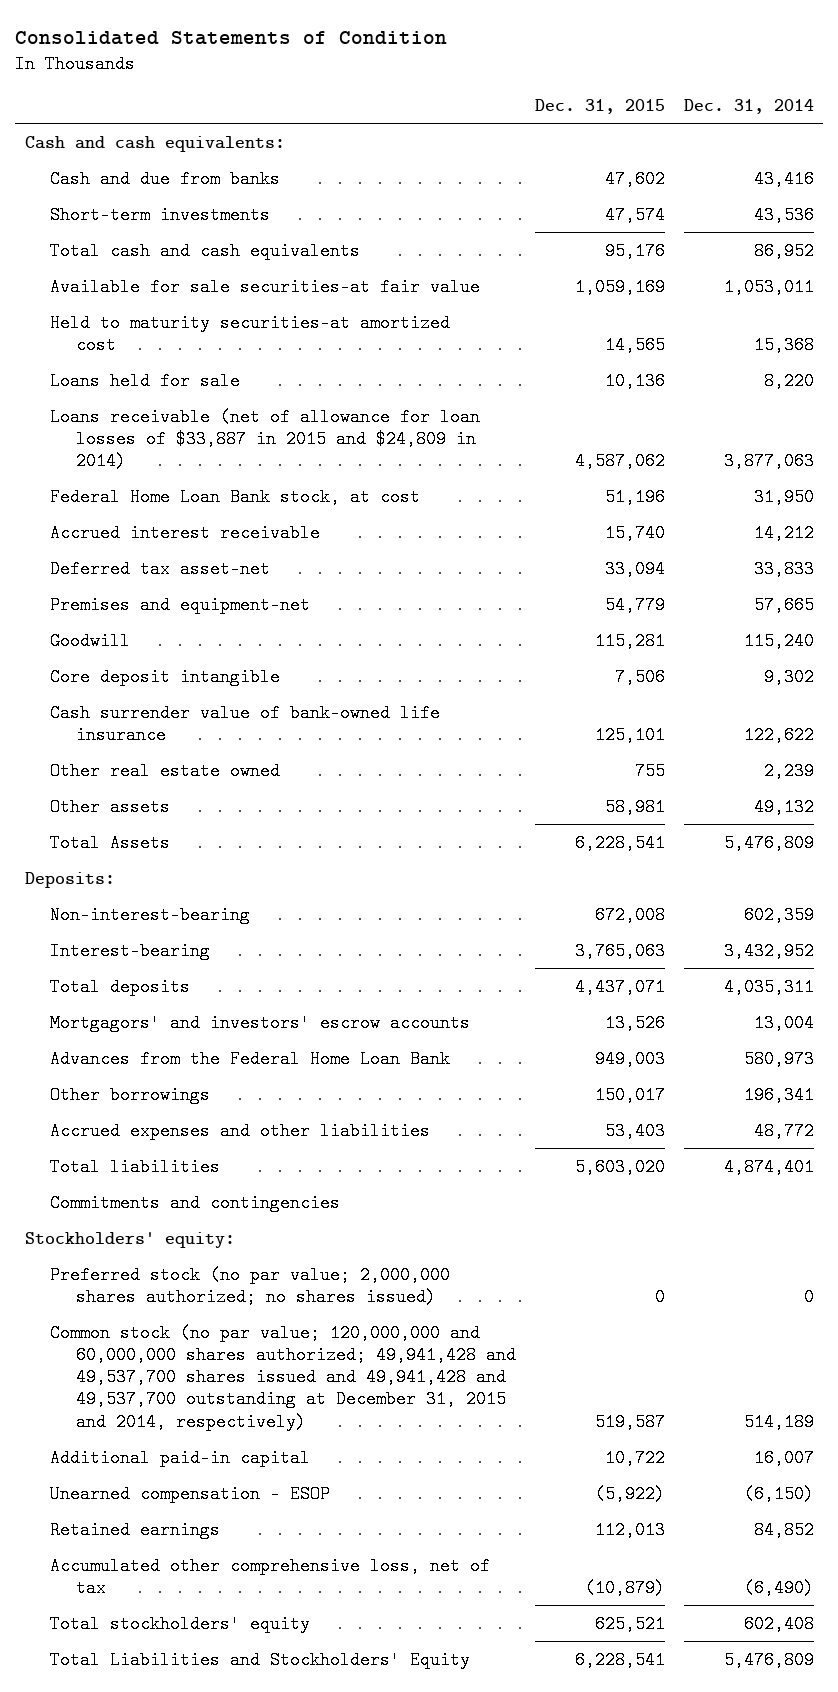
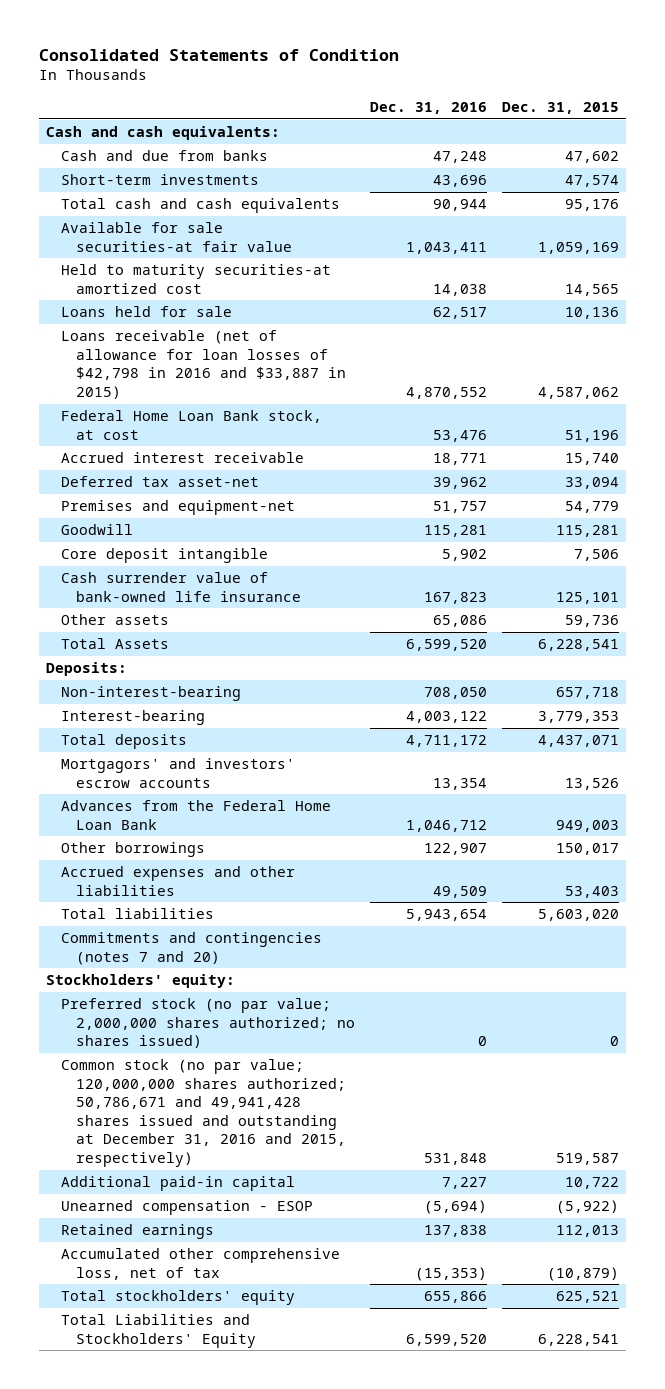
[683,99,814,115] Dec. 31, 2014 -> none
none -> [369,101,487,114] Dec. 31, 2016
[50,407,481,471] Loans receivable (net of allowance for loan losses of $33,887 in 2015 and $24,809 in 2014) -> [60,330,346,399] Loans receivable (net of allowance for loan losses of $42,798 in 2016 and $33,887 in 2015)
[50,761,281,780] Other real estate owned -> none
[604,797,665,816] 58,981 -> [564,615,619,628] 59,736
[594,905,665,924] 672,008 -> [555,687,619,700] 657,718
[574,941,665,960] 3,765,063 -> [537,711,619,724] 3,779,353
[50,1193,341,1212] Commitments and contingencies -> [60,932,322,965] Commitments and contingencies (notes 7 and 20)
[50,1323,516,1431] Common stock (no par value; 120,000,000 and 60,000,000 shares authorized; 49,941,428 and 49,537,700 shares issued and 49,941,428 and 49,537,700 outstanding at December 31, 2015 and 2014, respectively) -> [60,1059,346,1167] Common stock (no par value; 120,000,000 shares authorized; 50,786,671 and 49,941,428 shares issued and outstanding at December 31, 2016 and 2015, respectively)

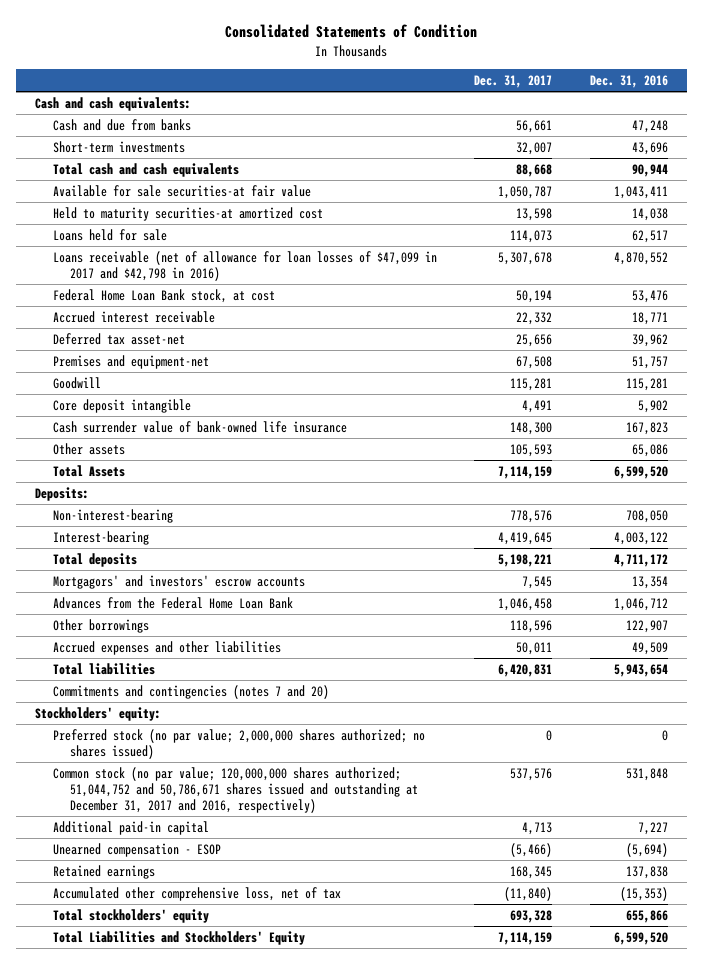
[501,101,619,114] Dec. 31, 2015 -> none
none -> [474,75,553,89] Dec. 31, 2017
[60,330,346,399] Loans receivable (net of allowance for loan losses of $42,798 in 2016 and $33,887 in 2015) -> [52,250,437,281] Loans receivable (net of allowance for loan losses of $47,099 in 2017 and $42,798 in 2016)
[60,1059,346,1167] Common stock (no par value; 120,000,000 shares authorized; 50,786,671 and 49,941,428 shares issued and outstanding at December 31, 2016 and 2015, respectively) -> [52,766,419,813] Common stock (no par value; 120,000,000 shares authorized; 51,044,752 and 50,786,671 shares issued and outstanding at December 31, 2017 and 2016, respectively)

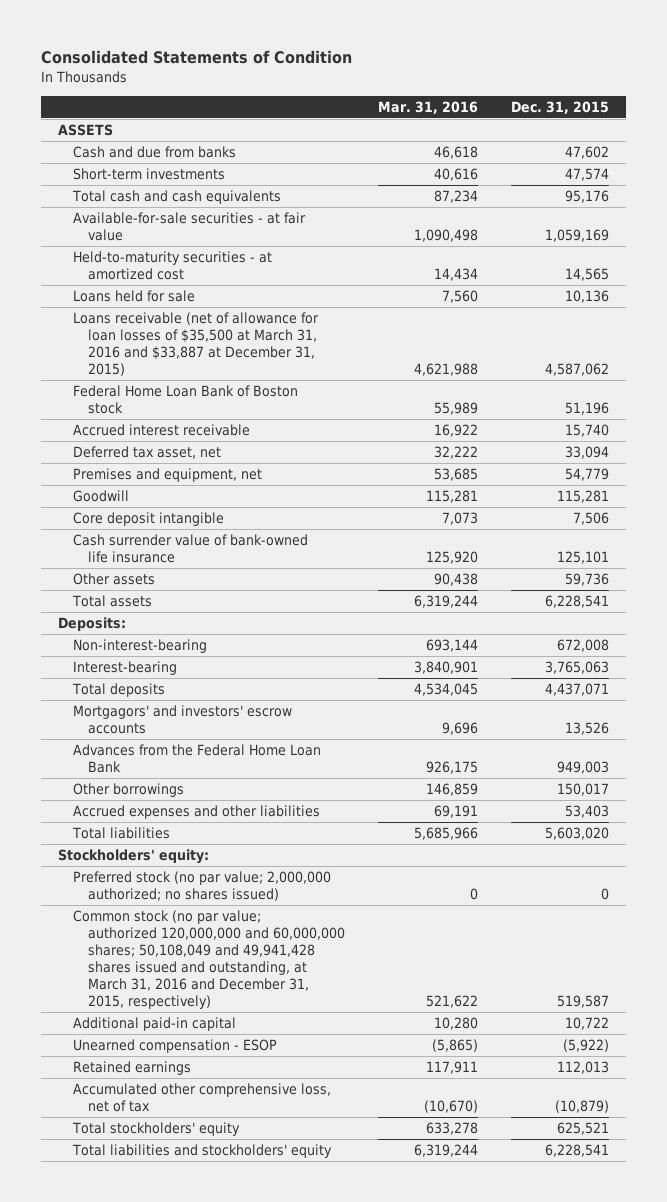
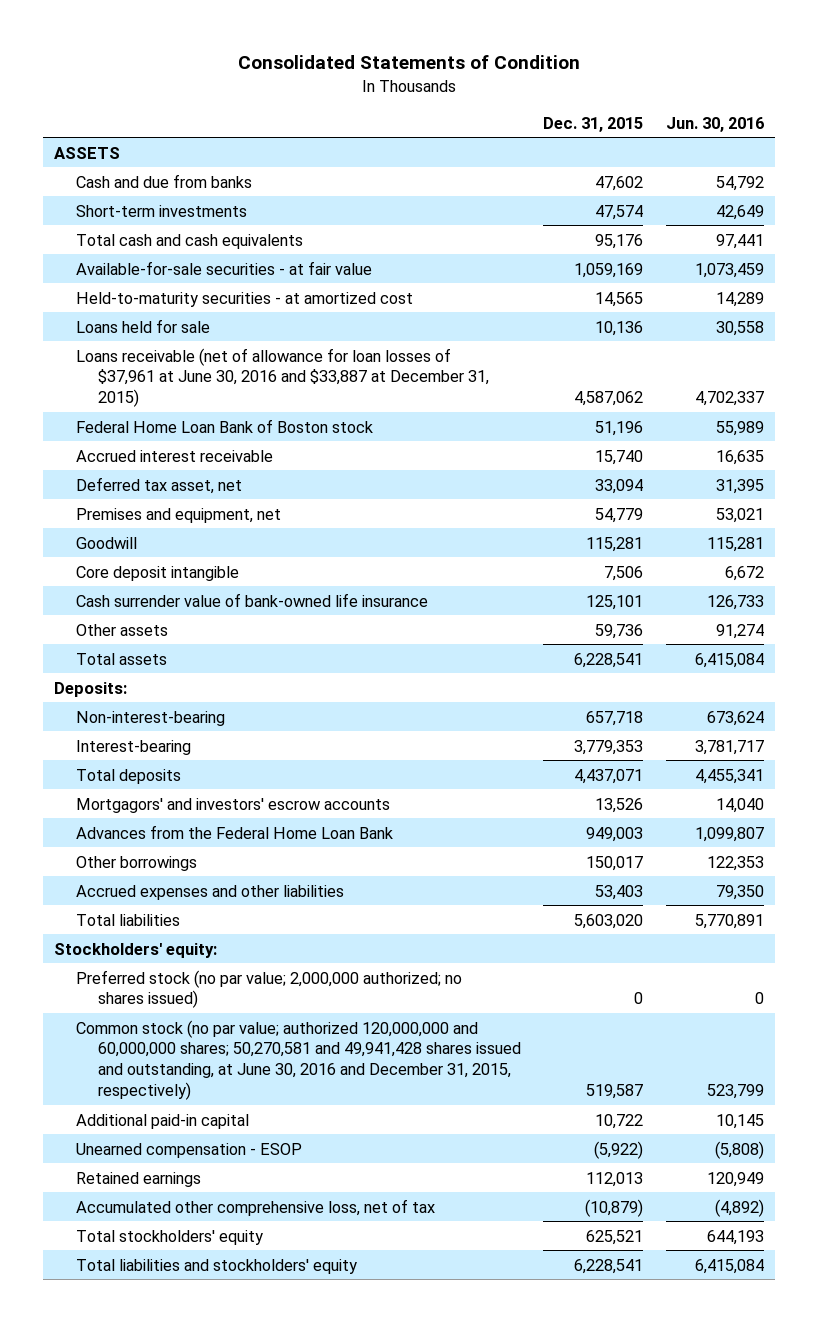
[377,100,478,114] Mar. 31, 2016 -> none
none -> [665,116,764,132] Jun. 30, 2016
[72,312,319,377] Loans receivable (net of allowance for loan losses of $35,500 at March 31, 2016 and $33,887 at December 31, 2015) -> [75,347,489,408] Loans receivable (net of allowance for loan losses of $37,961 at June 30, 2016 and $33,887 at December 31, 2015)
[557,639,610,653] 672,008 -> [586,710,644,726] 657,718
[545,661,610,675] 3,765,063 -> [574,739,644,755] 3,779,353
[72,910,345,1009] Common stock (no par value; authorized 120,000,000 and 60,000,000 shares; 50,108,049 and 49,941,428 shares issued and outstanding, at March 31, 2016 and December 31, 2015, respectively) -> [75,1019,521,1100] Common stock (no par value; authorized 120,000,000 and 60,000,000 shares; 50,270,581 and 49,941,428 shares issued and outstanding, at June 30, 2016 and December 31, 2015, respectively)

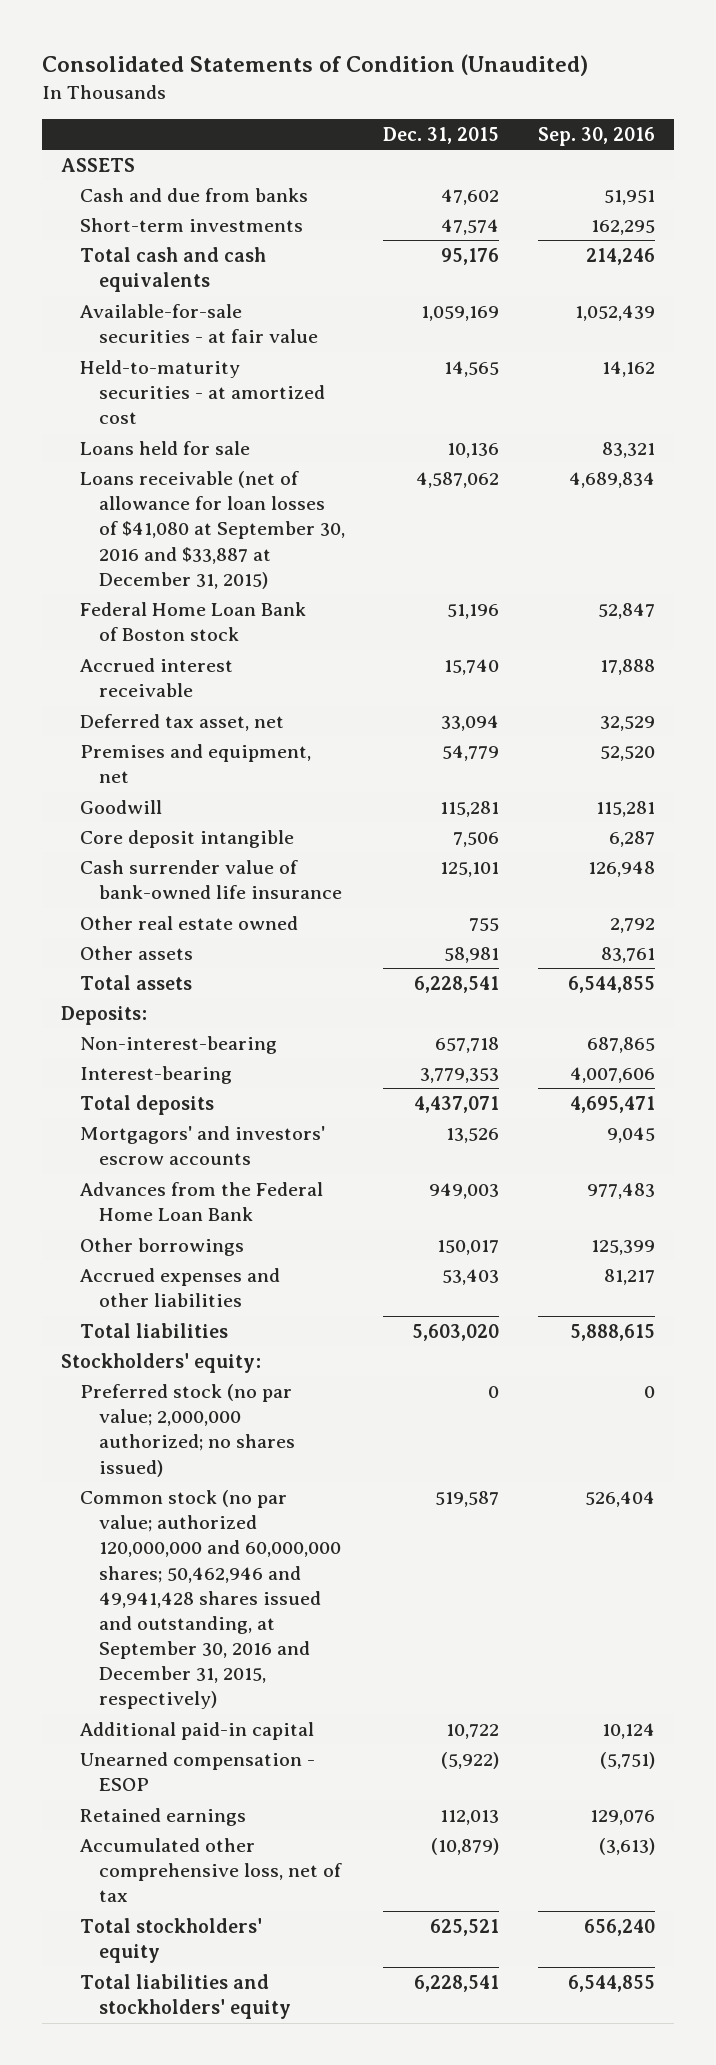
[238,54,581,69] Consolidated Statements of Condition -> [41,54,588,77] Consolidated Statements of Condition (Unaudited)
[665,116,764,132] Jun. 30, 2016 -> none
none -> [537,126,655,146] Sep. 30, 2016
[75,347,489,408] Loans receivable (net of allowance for loan losses of $37,961 at June 30, 2016 and $33,887 at December 31, 2015) -> [79,471,345,589] Loans receivable (net of allowance for loan losses of $41,080 at September 30, 2016 and $33,887 at December 31, 2015)
none -> [79,916,298,931] Other real estate owned
[595,623,644,639] 59,736 -> [444,947,500,964] 58,981
[75,1019,521,1100] Common stock (no par value; authorized 120,000,000 and 60,000,000 shares; 50,270,581 and 49,941,428 shares issued and outstanding, at June 30, 2016 and December 31, 2015, respectively) -> [79,1490,341,1710] Common stock (no par value; authorized 120,000,000 and 60,000,000 shares; 50,462,946 and 49,941,428 shares issued and outstanding, at September 30, 2016 and December 31, 2015, respectively)

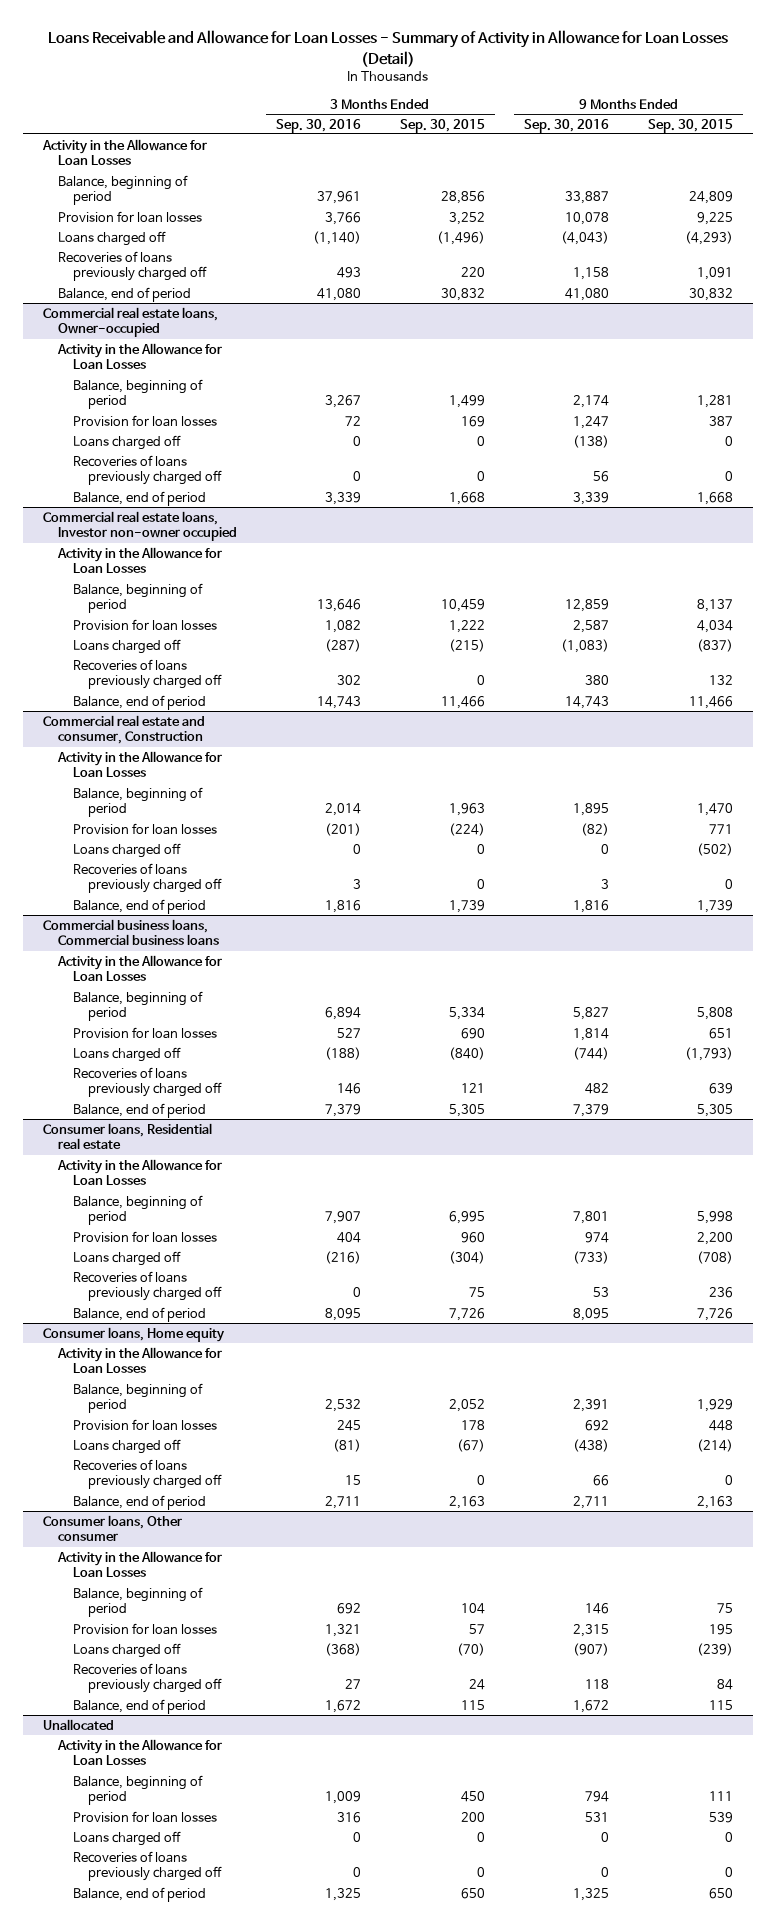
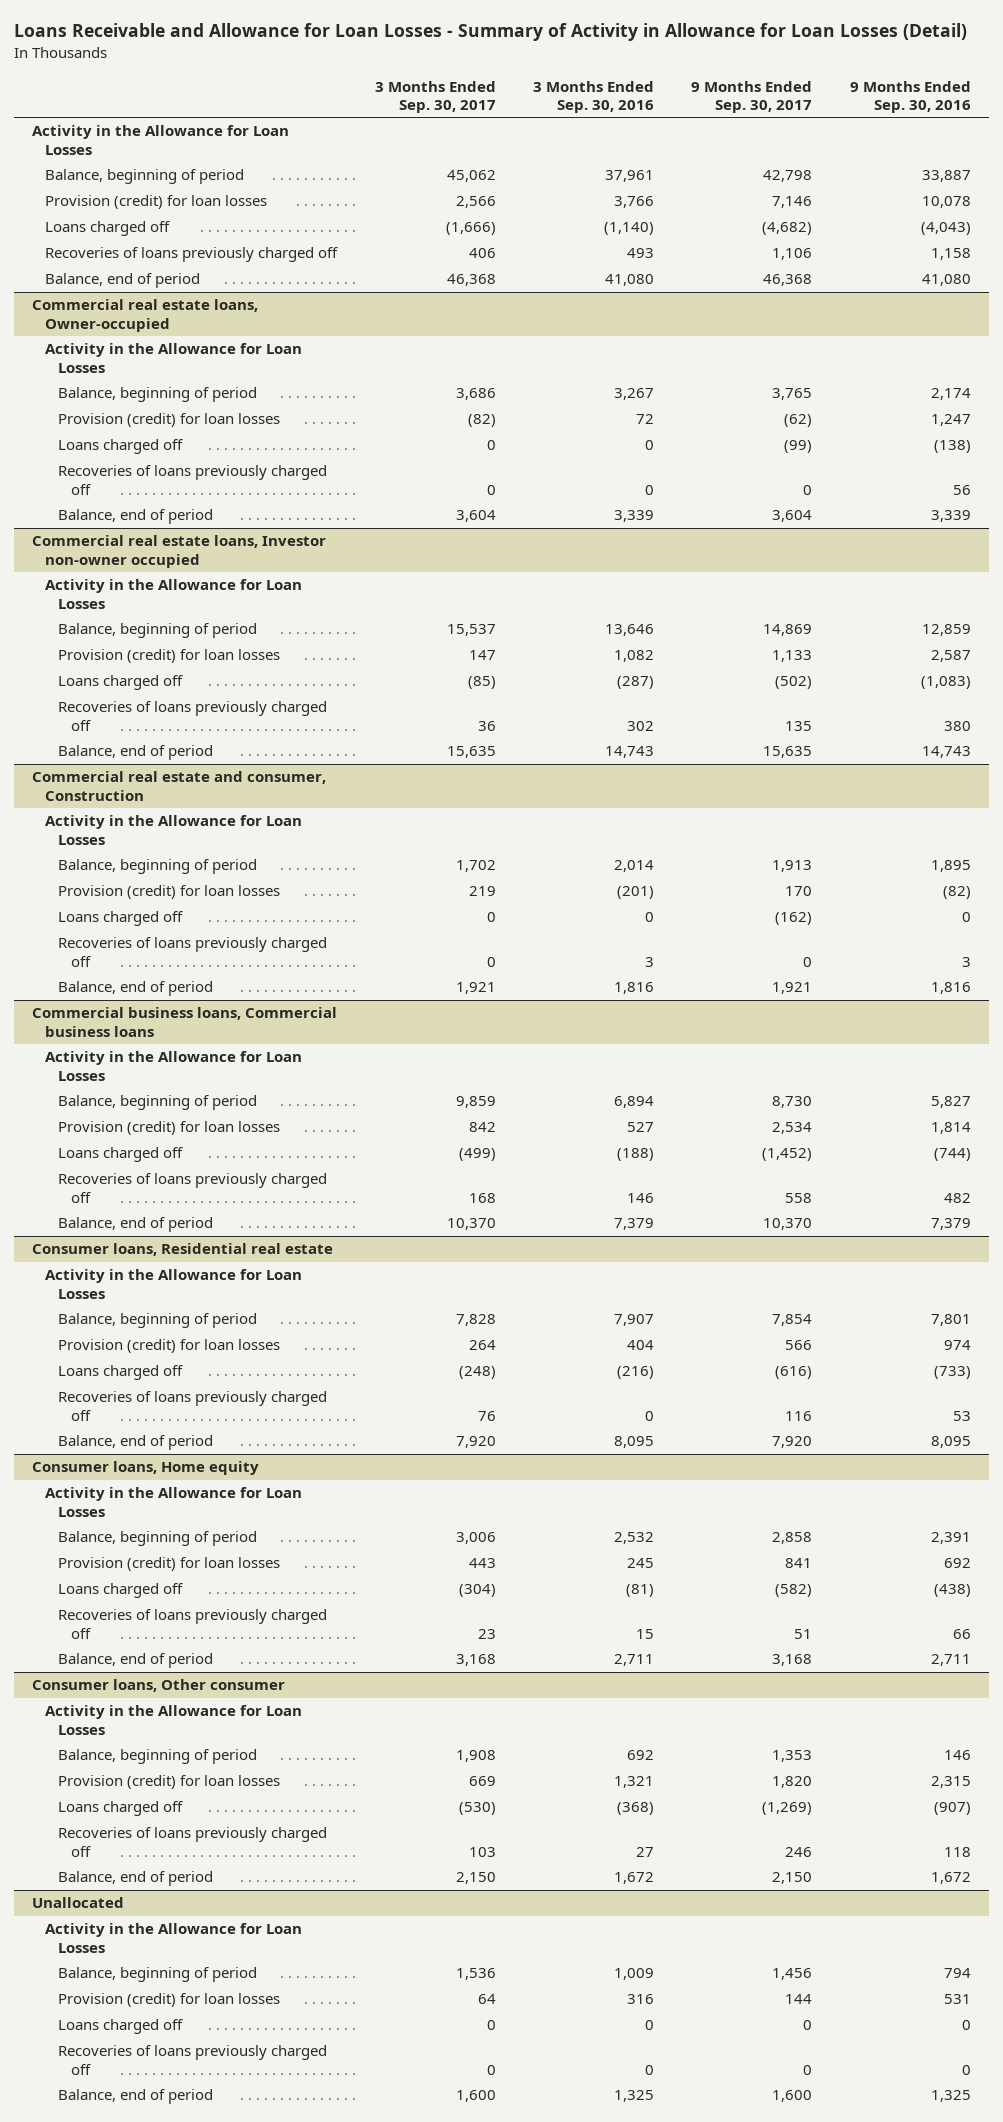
[400,118,486,133] Sep. 30, 2015 -> none
[648,118,734,133] Sep. 30, 2015 -> none
none -> [374,80,496,113] 3 Months Ended Sep. 30, 2017
none -> [691,80,813,113] 9 Months Ended Sep. 30, 2017
[57,210,202,223] Provision for loan losses -> [45,195,268,210] Provision (credit) for loan losses
[72,414,217,427] Provision for loan losses -> [58,413,281,428] Provision (credit) for loan losses
[72,618,217,631] Provision for loan losses -> [58,649,281,664] Provision (credit) for loan losses
[72,822,217,835] Provision for loan losses -> [58,885,281,900] Provision (credit) for loan losses
[72,1026,217,1039] Provision for loan losses -> [58,1121,281,1136] Provision (credit) for loan losses
[72,1230,217,1243] Provision for loan losses -> [58,1339,281,1354] Provision (credit) for loan losses
[72,1418,217,1431] Provision for loan losses -> [58,1557,281,1572] Provision (credit) for loan losses
[72,1622,217,1635] Provision for loan losses -> [58,1775,281,1790] Provision (credit) for loan losses
[72,1810,217,1823] Provision for loan losses -> [58,1993,281,2008] Provision (credit) for loan losses

